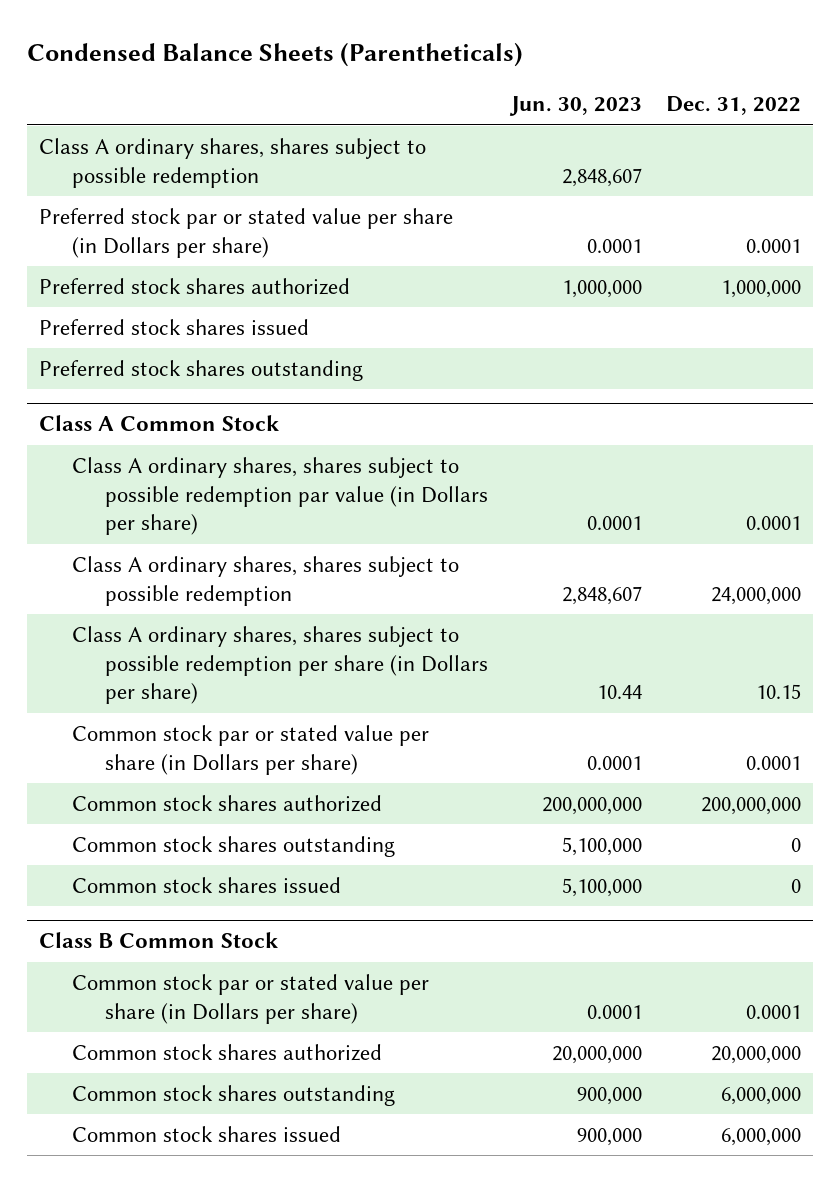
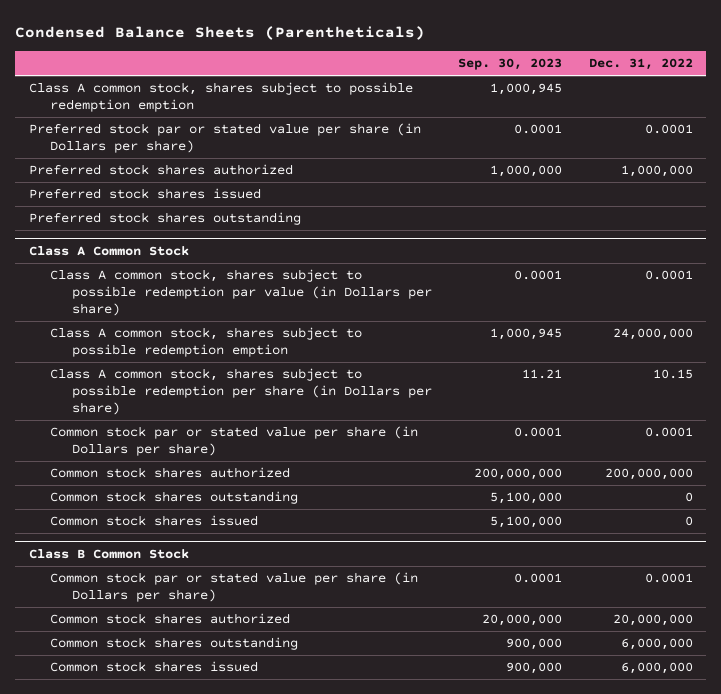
[509,96,643,117] Jun. 30, 2023 -> none
none -> [458,58,563,71] Sep. 30, 2023
[38,137,426,188] Class A ordinary shares, shares subject to possible redemption -> [28,82,413,113] Class A common stock, shares subject to possible redemption emption
[71,456,488,536] Class A ordinary shares, shares subject to possible redemption par value (in Dollars per share) -> [50,269,433,316] Class A common stock, shares subject to possible redemption par value (in Dollars per share)
[71,555,459,606] Class A ordinary shares, shares subject to possible redemption -> [50,327,363,358] Class A common stock, shares subject to possible redemption emption
[71,625,488,705] Class A ordinary shares, shares subject to possible redemption per share (in Dollars per share) -> [50,368,433,415] Class A common stock, shares subject to possible redemption per share (in Dollars per share)

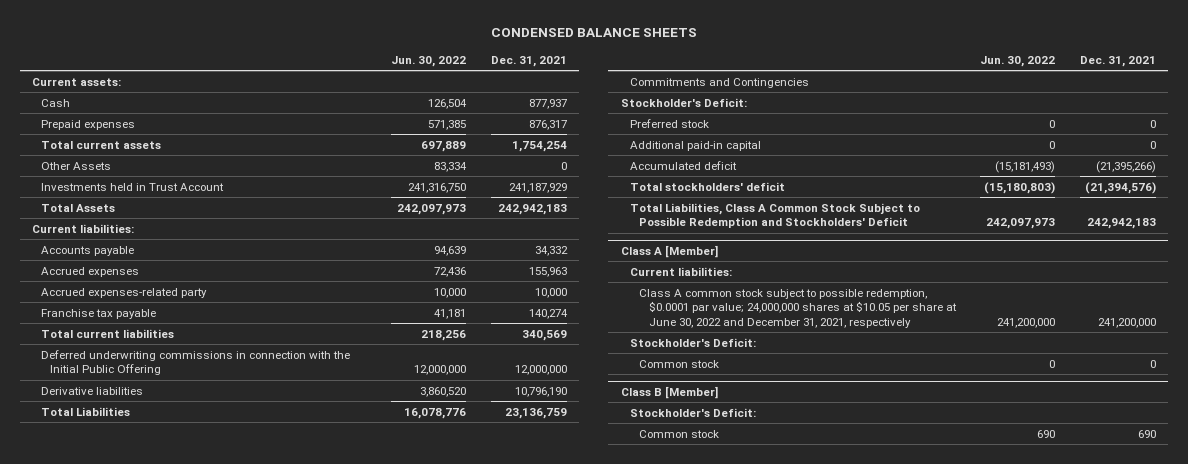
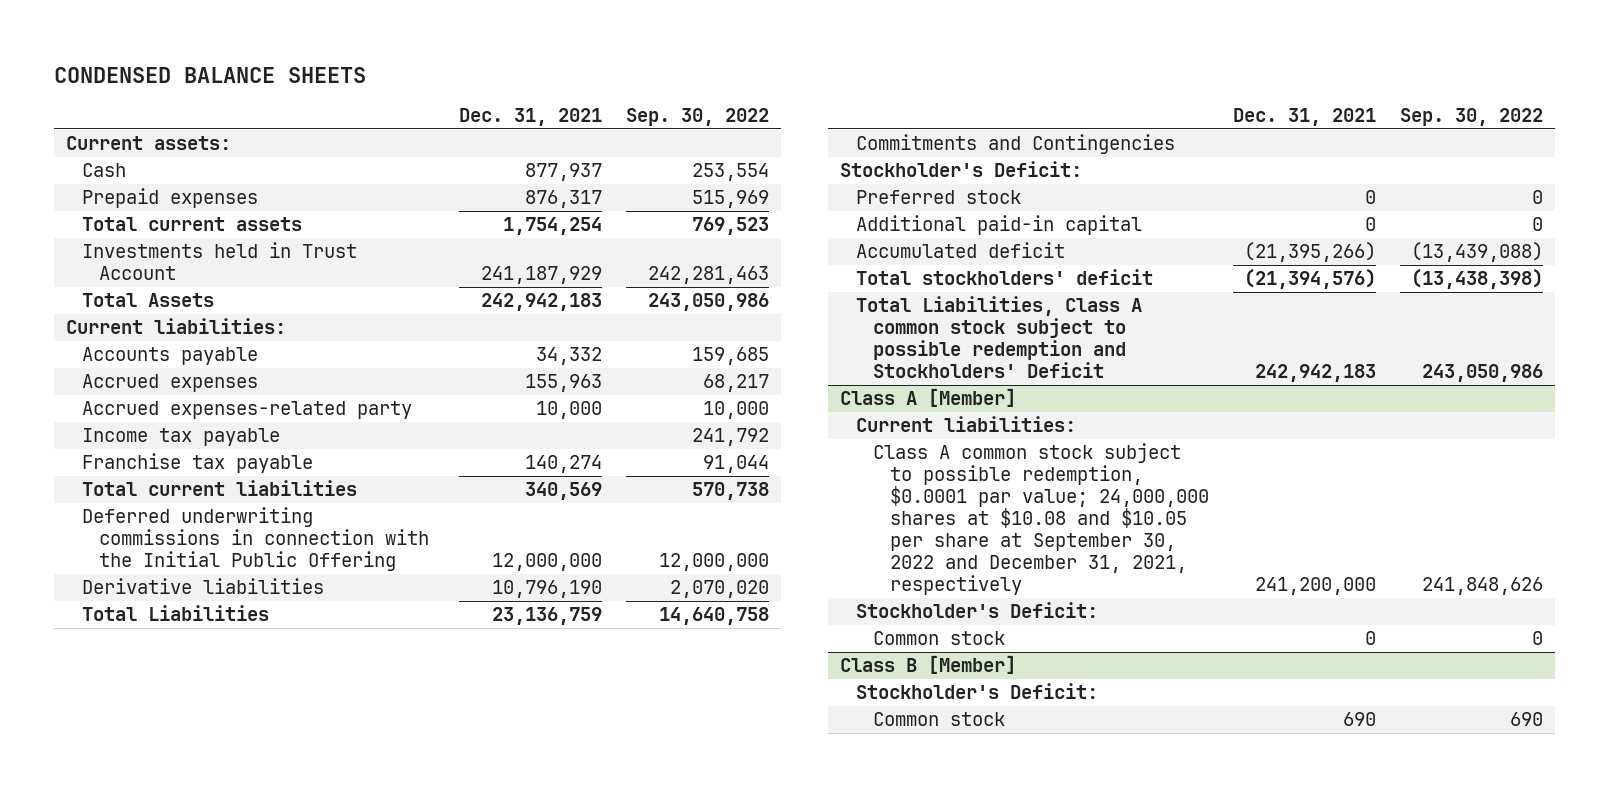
[391,55,467,67] Jun. 30, 2022 -> none
none -> [625,107,769,126] Sep. 30, 2022
[41,161,112,170] Other Assets -> none
none -> [82,428,281,447] Income tax payable
[630,202,921,229] Total Liabilities, Class A Common Stock Subject to Possible Redemption and Stockholders' Deficit -> [856,296,1143,379] Total Liabilities, Class A common stock subject to possible redemption and Stockholders' Deficit
[639,288,957,328] Class A common stock subject to possible redemption, $0.0001 par value; 24,000,000 shares at $10.05 per share at June 30, 2022 and December 31, 2021, respectively -> [873,443,1209,596] Class A common stock subject to possible redemption, $0.0001 par value; 24,000,000 shares at $10.08 and $10.05 per share at September 30, 2022 and December 31, 2021, respectively

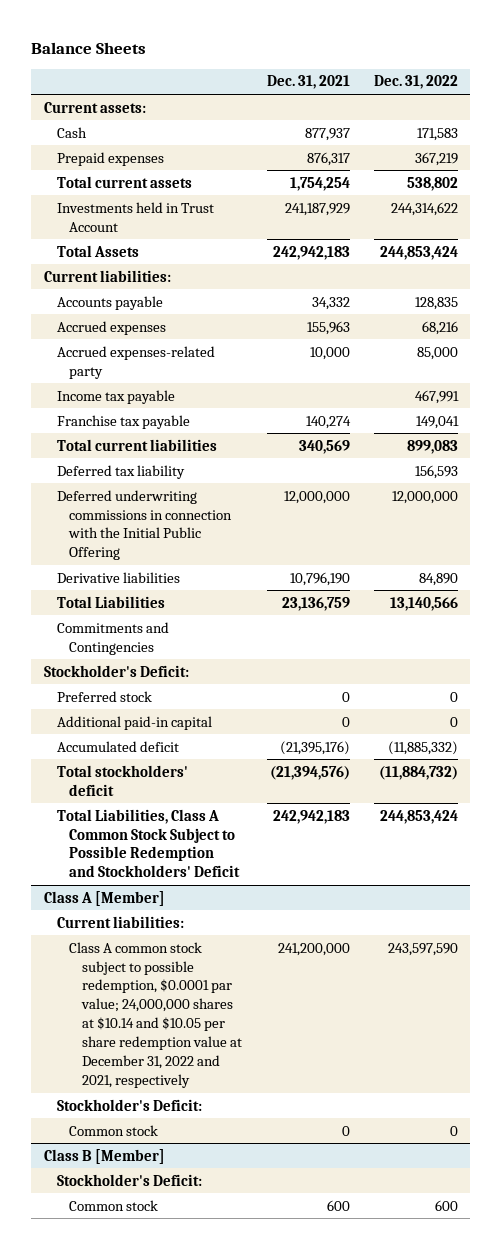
[53,66,366,83] CONDENSED BALANCE SHEETS -> [31,42,147,55] Balance Sheets
[625,107,769,126] Sep. 30, 2022 -> none
none -> [374,75,459,90] Dec. 31, 2022
none -> [56,464,185,479] Deferred tax liability
[1243,242,1376,263] (21,395,266) -> [279,740,350,755] (21,395,176)
[856,296,1143,379] Total Liabilities, Class A common stock subject to possible redemption and Stockholders' Deficit -> [56,808,241,878] Total Liabilities, Class A Common Stock Subject to Possible Redemption and Stockholders' Deficit
[873,443,1209,596] Class A common stock subject to possible redemption, $0.0001 par value; 24,000,000 shares at $10.08 and $10.05 per share at September 30, 2022 and December 31, 2021, respectively -> [69,941,243,1088] Class A common stock subject to possible redemption, $0.0001 par value; 24,000,000 shares at $10.14 and $10.05 per share redemption value at December 31, 2022 and 2021, respectively
[1342,712,1376,727] 690 -> [326,1199,350,1211] 600

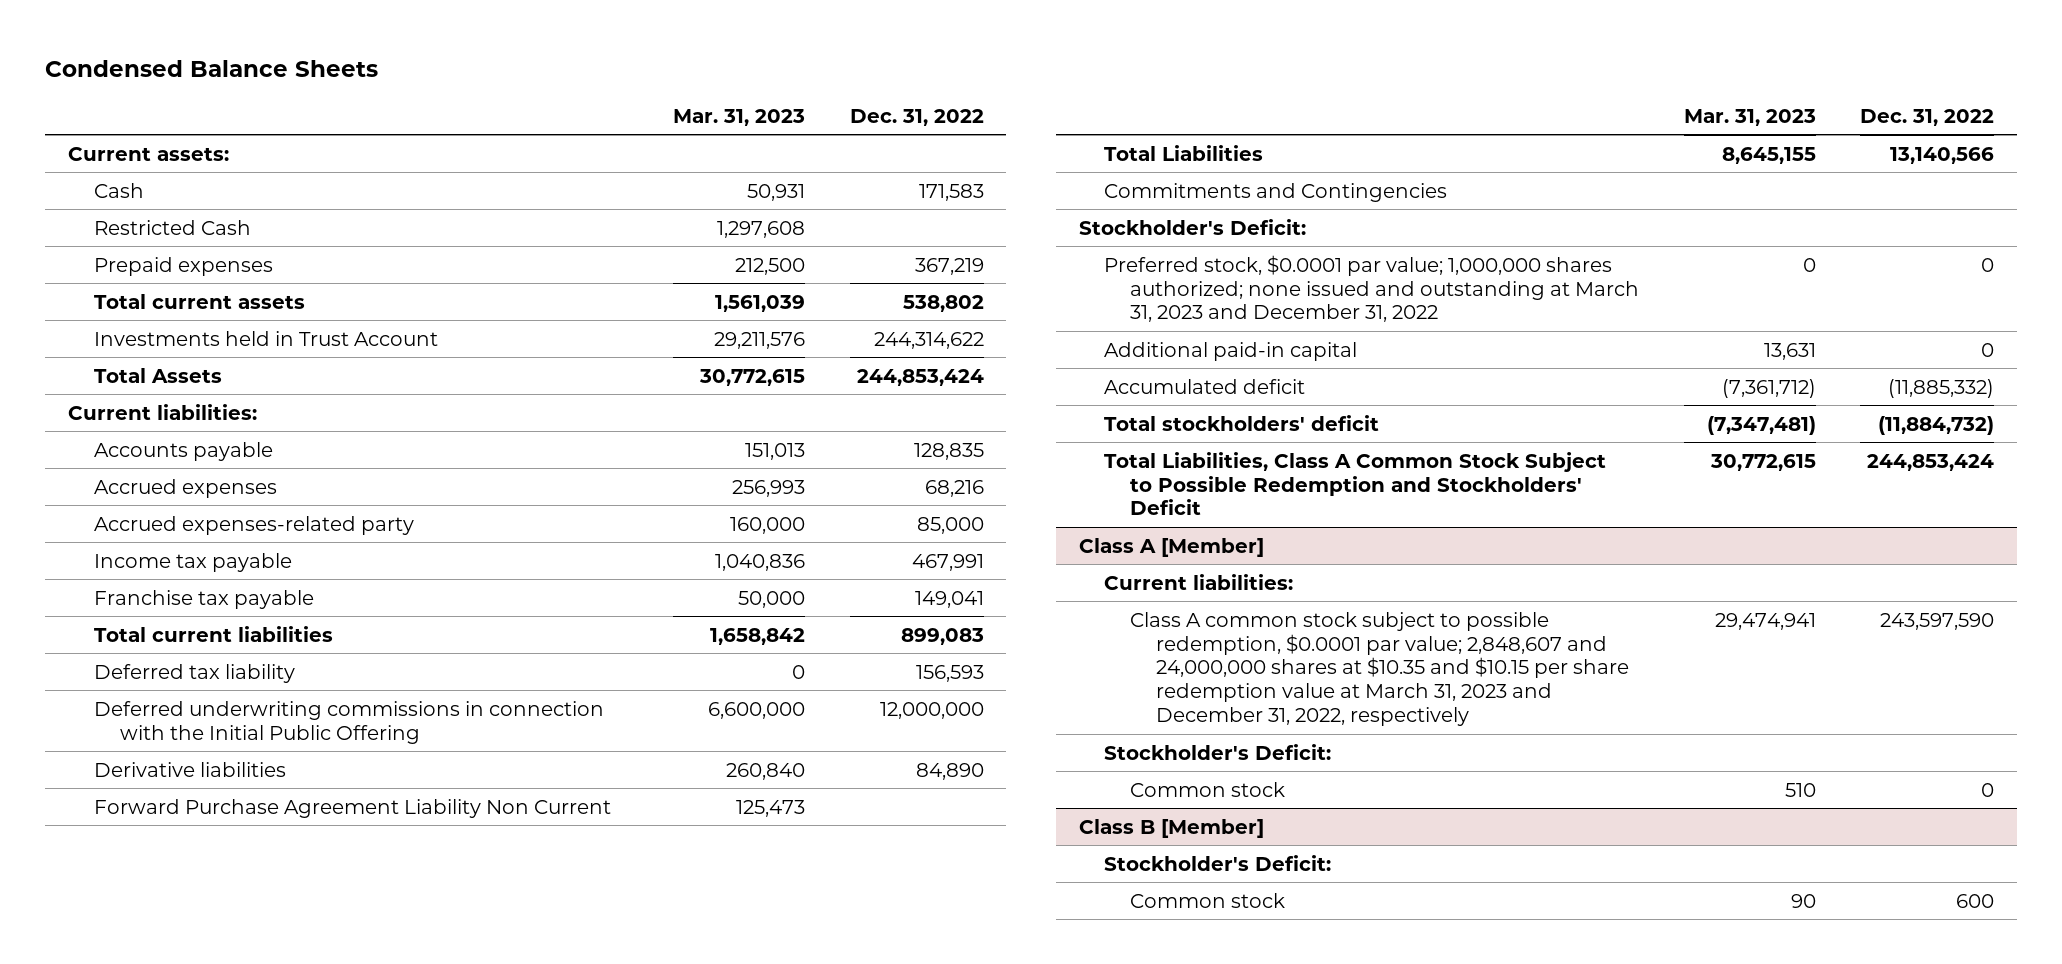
[31,42,147,55] Balance Sheets -> [45,59,379,77] Condensed Balance Sheets
[266,75,350,90] Dec. 31, 2021 -> none
none -> [673,108,806,126] Mar. 31, 2023
none -> [93,219,251,235] Restricted Cash
none -> [93,798,611,818] Forward Purchase Agreement Liability Non Current
[56,690,152,702] Preferred stock -> [1104,254,1640,323] Preferred stock, $0.0001 par value; 1,000,000 shares authorized; none issued and outstanding at March 31, 2023 and December 31, 2022
[69,941,243,1088] Class A common stock subject to possible redemption, $0.0001 par value; 24,000,000 shares at $10.14 and $10.05 per share redemption value at December 31, 2022 and 2021, respectively -> [1130,611,1630,727] Class A common stock subject to possible redemption, $0.0001 par value; 2,848,607 and 24,000,000 shares at $10.35 and $10.15 per share redemption value at March 31, 2023 and December 31, 2022, respectively

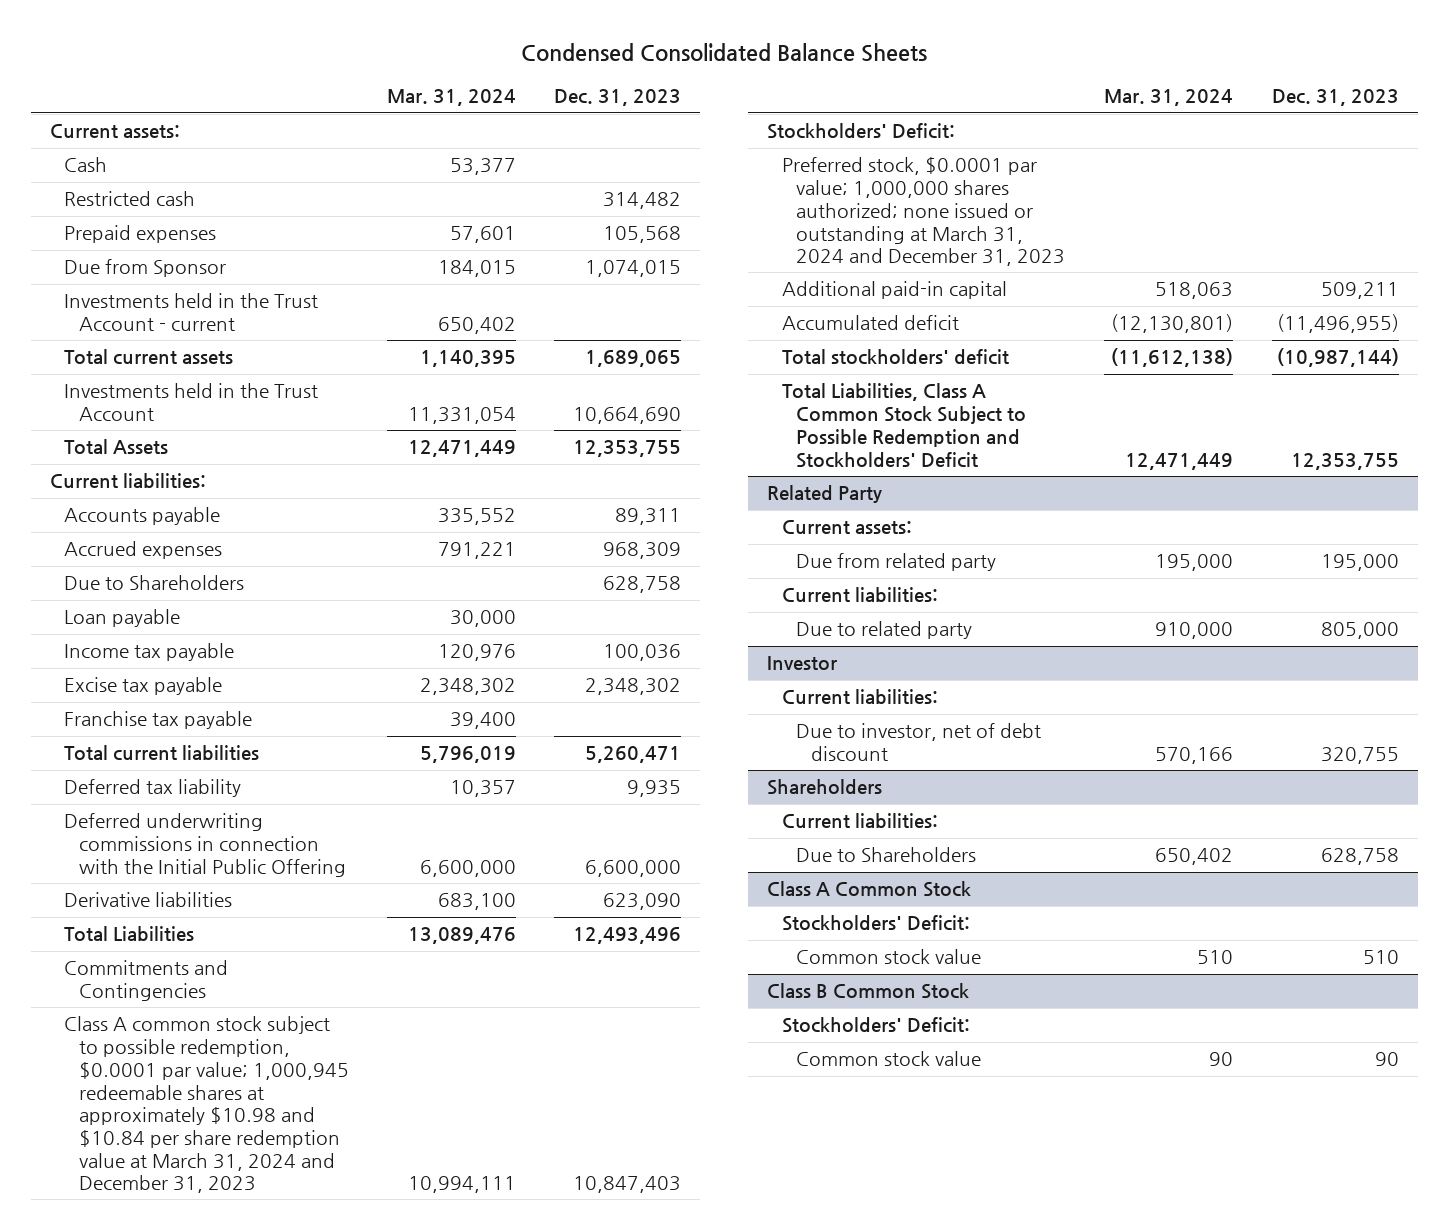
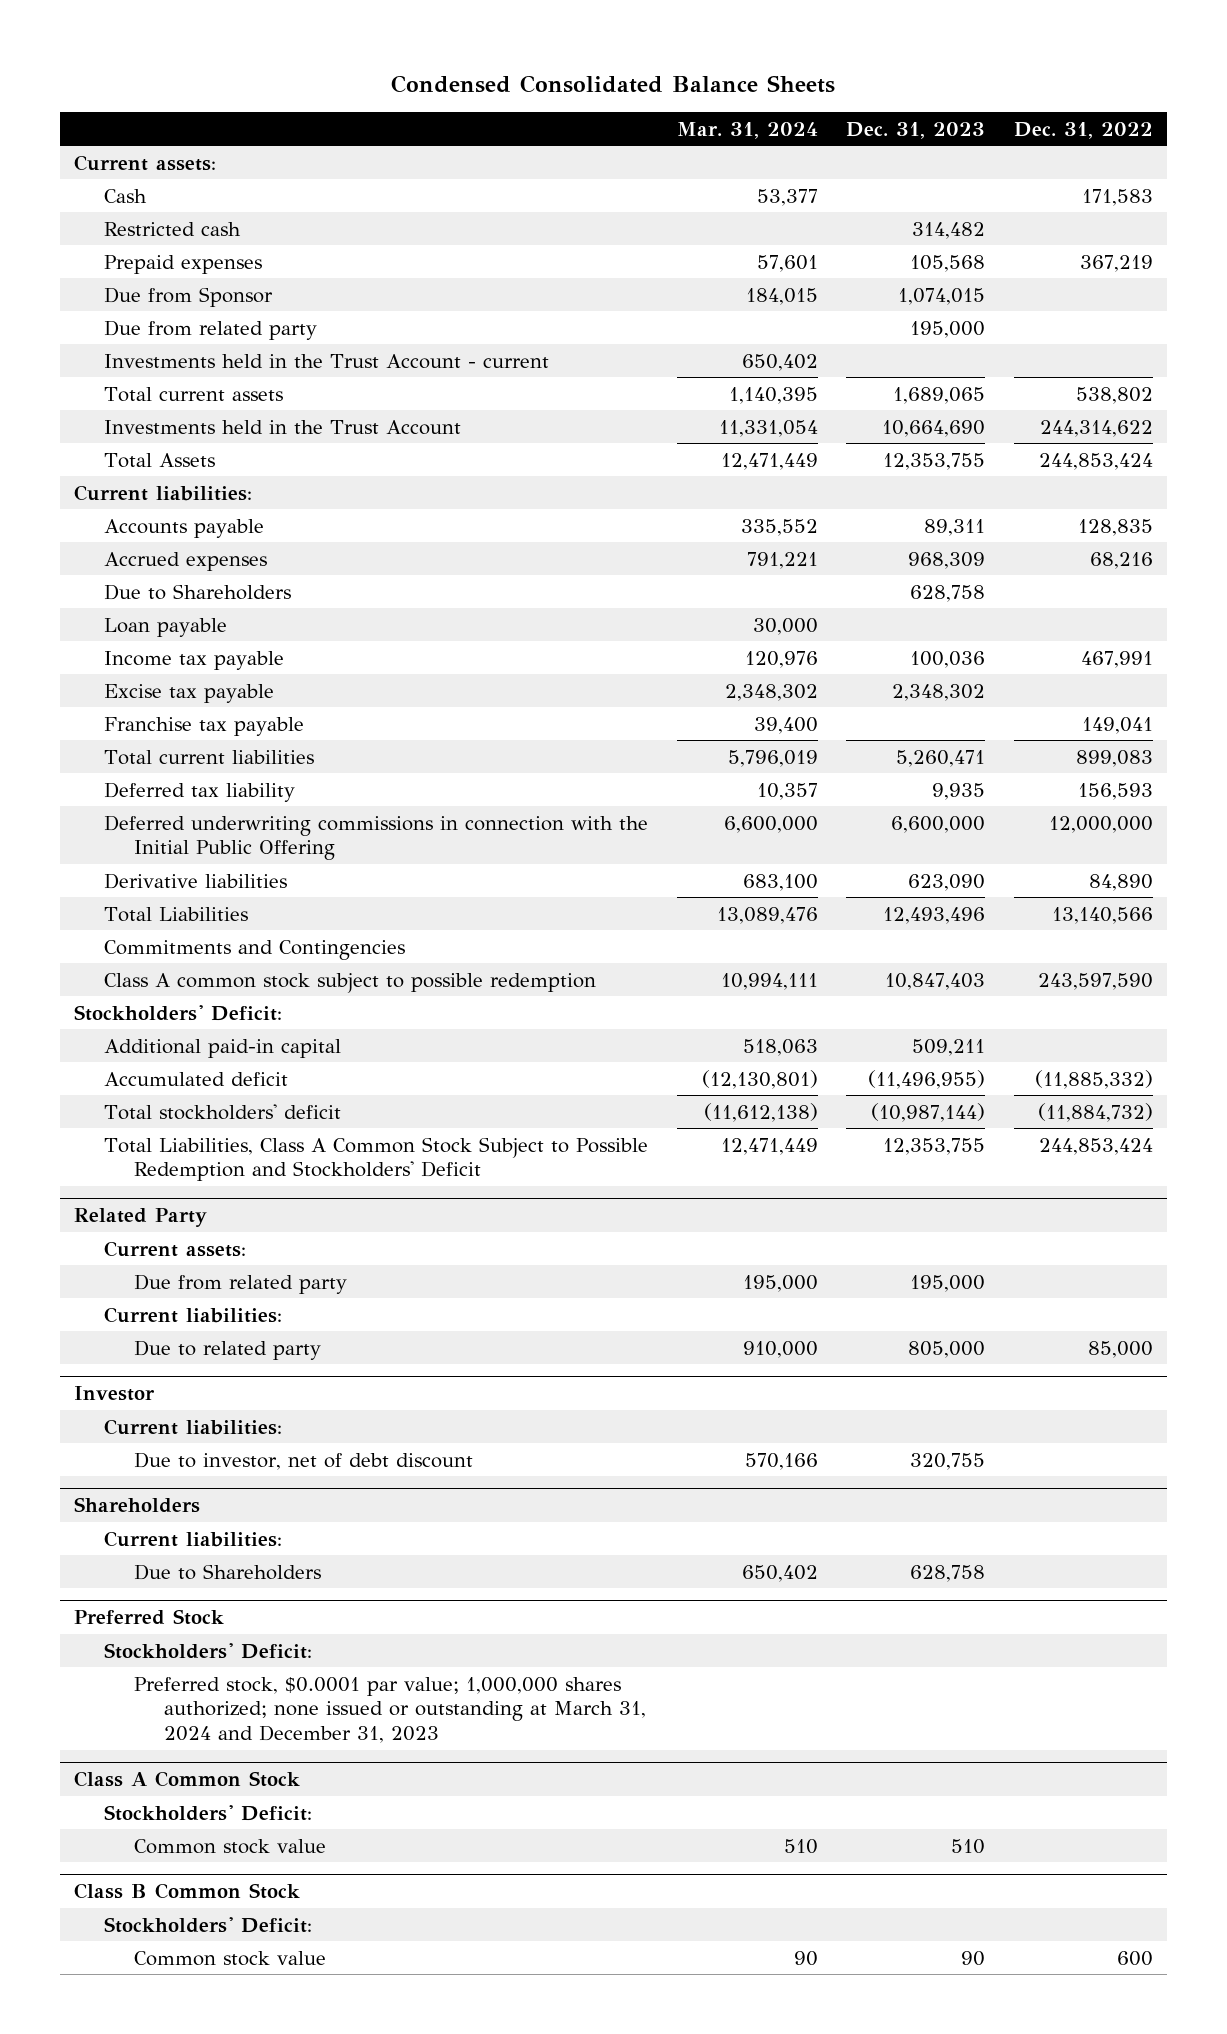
none -> [1013,121,1153,139] Dec. 31, 2022
none -> [104,319,318,340] Due from related party
[64,1016,349,1194] Class A common stock subject to possible redemption, $0.0001 par value; 1,000,945 redeemable shares at approximately $10.98 and $10.84 per share redemption value at March 31, 2024 and December 31, 2023 -> [104,972,597,993] Class A common stock subject to possible redemption
[781,157,1066,267] Preferred stock, $0.0001 par value; 1,000,000 shares authorized; none issued or outstanding at March 31, 2024 and December 31, 2023 -> none
none -> [74,1609,225,1626] Preferred Stock
none -> [104,1642,313,1659] Stockholders' Deficit:
none -> [134,1676,647,1744] Preferred stock, $0.0001 par value; 1,000,000 shares authorized; none issued or outstanding at March 31, 2024 and December 31, 2023

